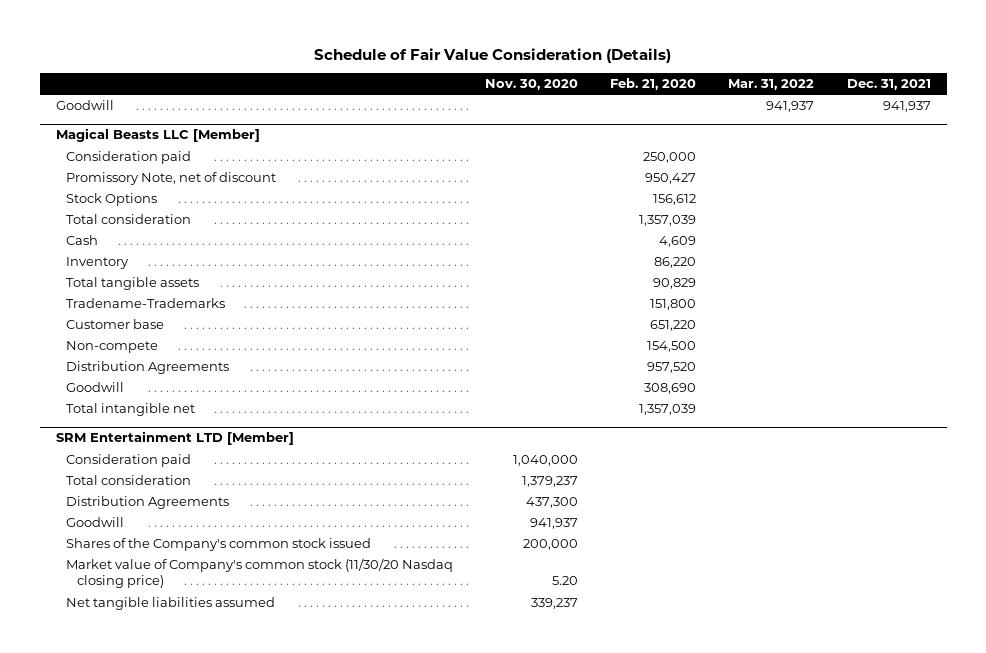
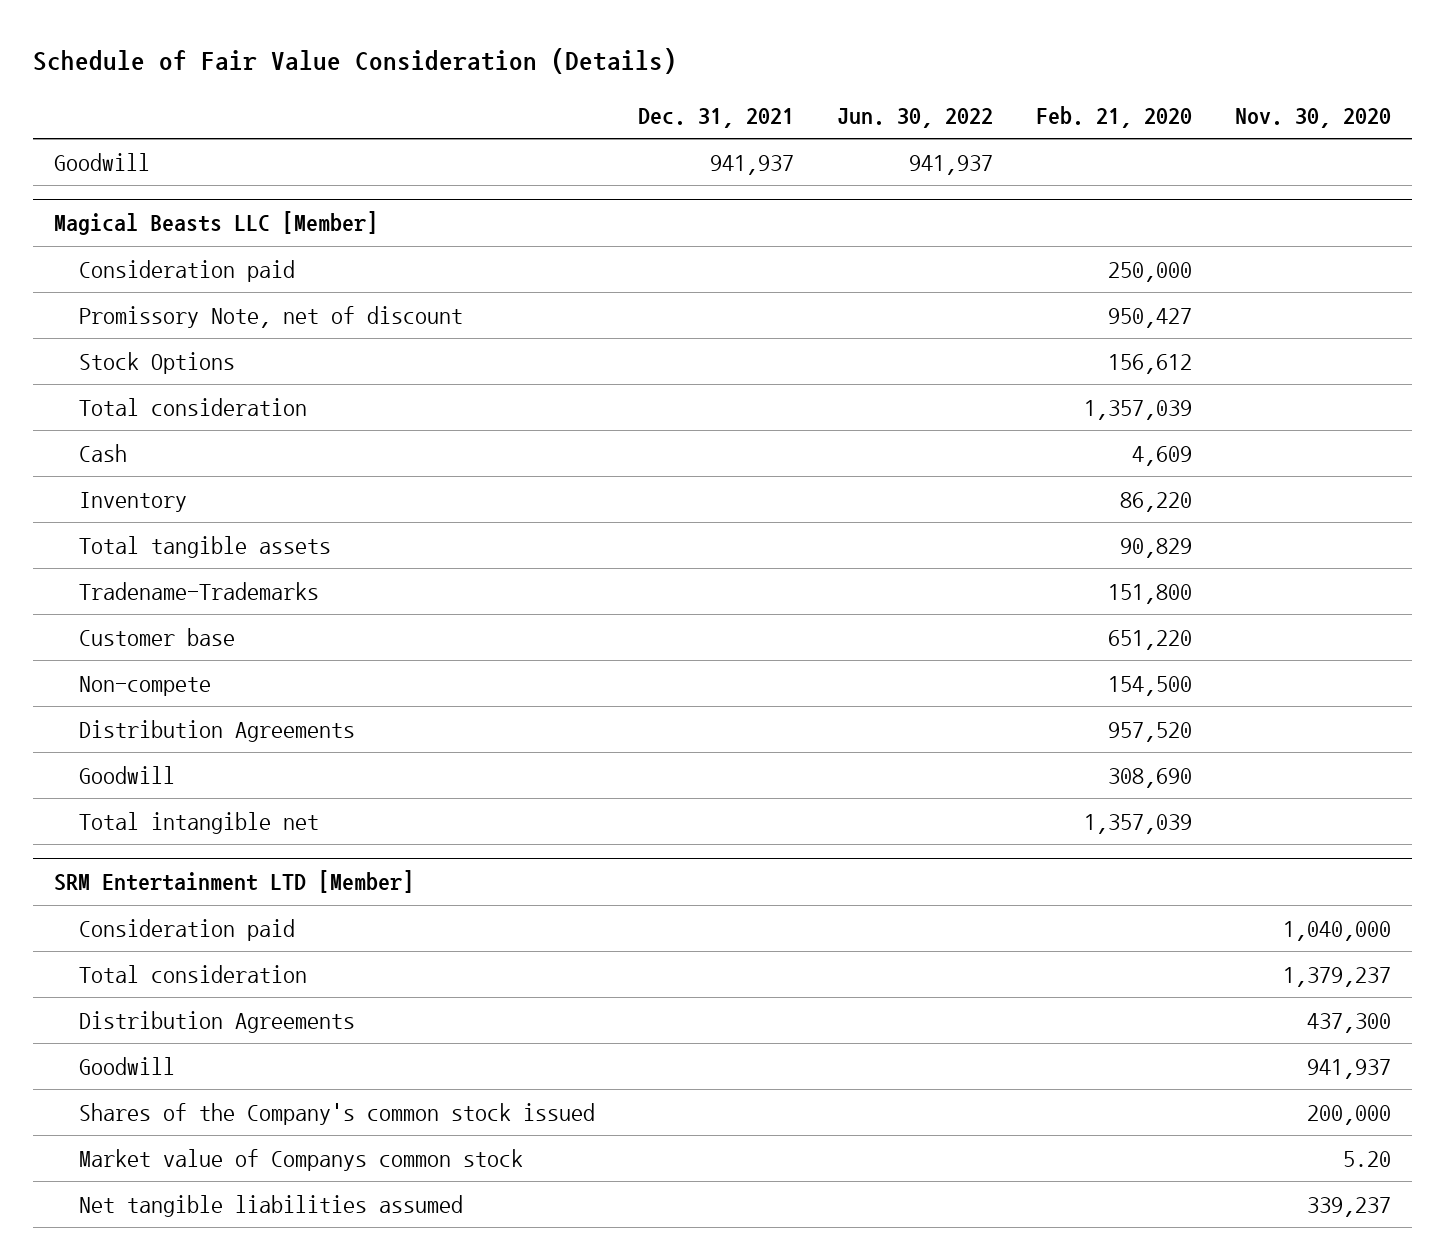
[728,78,815,90] Mar. 31, 2022 -> none
none -> [836,107,993,128] Jun. 30, 2022
[66,558,454,589] Market value of Company's common stock (11/30/20 Nasdaq closing price) -> [79,1148,524,1171] Market value of Companys common stock

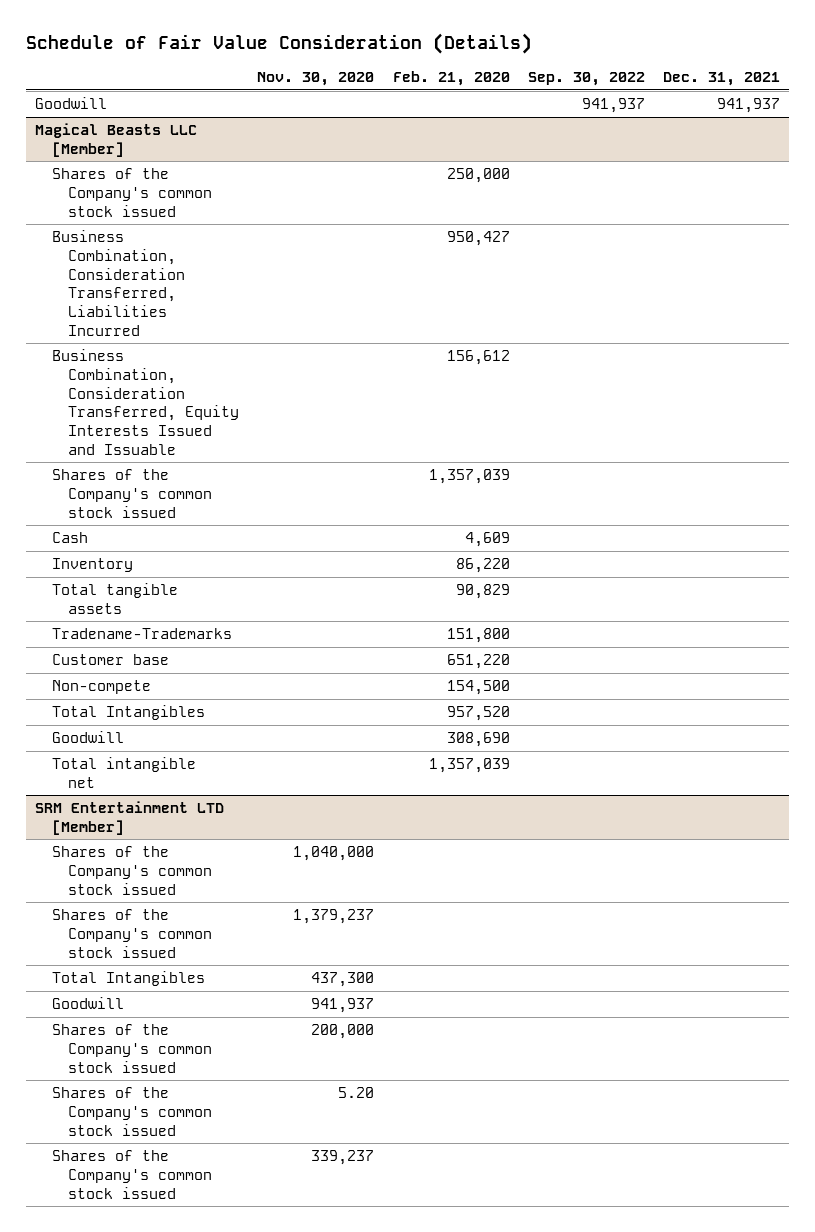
[836,107,993,128] Jun. 30, 2022 -> none
none -> [527,72,645,87] Sep. 30, 2022
[79,259,296,282] Consideration paid -> [51,168,213,217] Shares of the Company's common stock issued
[79,305,464,328] Promissory Note, net of discount -> [51,230,186,336] Business Combination, Consideration Transferred, Liabilities Incurred
[79,351,236,374] Stock Options -> [51,349,240,455] Business Combination, Consideration Transferred, Equity Interests Issued and Issuable
[79,397,308,416] Total consideration -> [51,469,213,518] Shares of the Company's common stock issued
[79,719,356,742] Distribution Agreements -> [51,705,205,721] Total Intangibles
[79,918,296,941] Consideration paid -> [51,846,213,895] Shares of the Company's common stock issued
[79,964,308,983] Total consideration -> [51,909,213,958] Shares of the Company's common stock issued
[79,1010,356,1033] Distribution Agreements -> [51,971,205,987] Total Intangibles
[79,1148,524,1171] Market value of Companys common stock -> [51,1087,213,1136] Shares of the Company's common stock issued
[79,1194,464,1217] Net tangible liabilities assumed -> [51,1150,213,1199] Shares of the Company's common stock issued

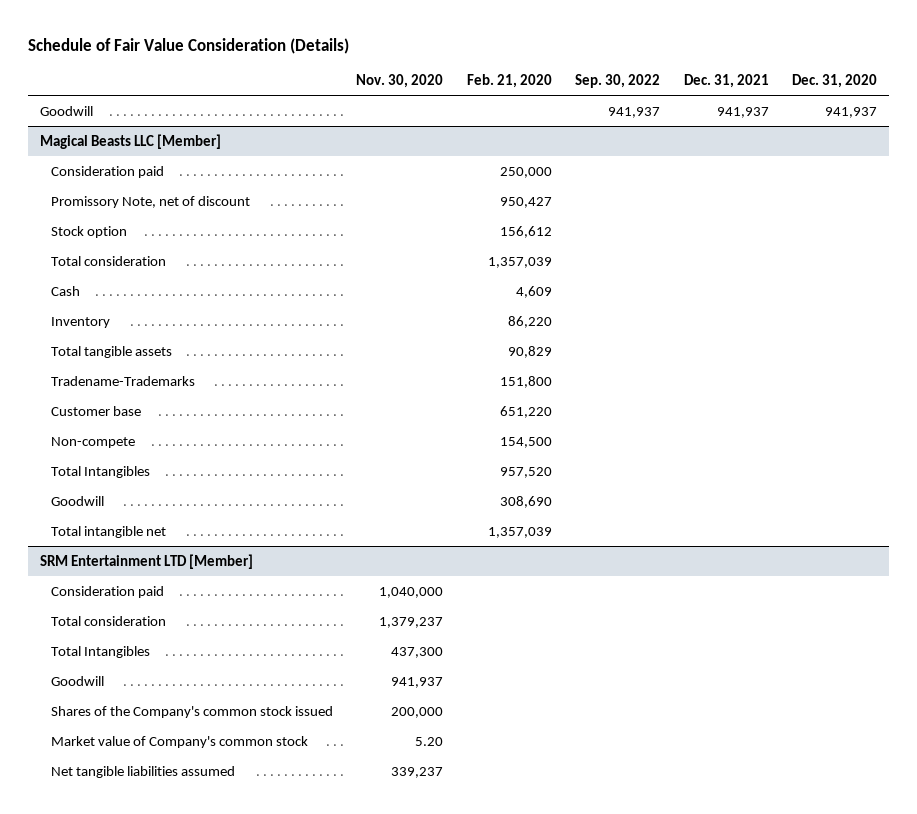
none -> [792,74,878,89] Dec. 31, 2020
[51,168,213,217] Shares of the Company's common stock issued -> [50,165,164,178] Consideration paid
[51,230,186,336] Business Combination, Consideration Transferred, Liabilities Incurred -> [50,195,250,208] Promissory Note, net of discount
[51,349,240,455] Business Combination, Consideration Transferred, Equity Interests Issued and Issuable -> [50,225,127,238] Stock option
[51,469,213,518] Shares of the Company's common stock issued -> [50,255,166,266] Total consideration
[51,846,213,895] Shares of the Company's common stock issued -> [50,585,164,598] Consideration paid
[51,909,213,958] Shares of the Company's common stock issued -> [50,615,166,626] Total consideration
[51,1087,213,1136] Shares of the Company's common stock issued -> [50,735,308,748] Market value of Company's common stock
[51,1150,213,1199] Shares of the Company's common stock issued -> [50,765,235,778] Net tangible liabilities assumed

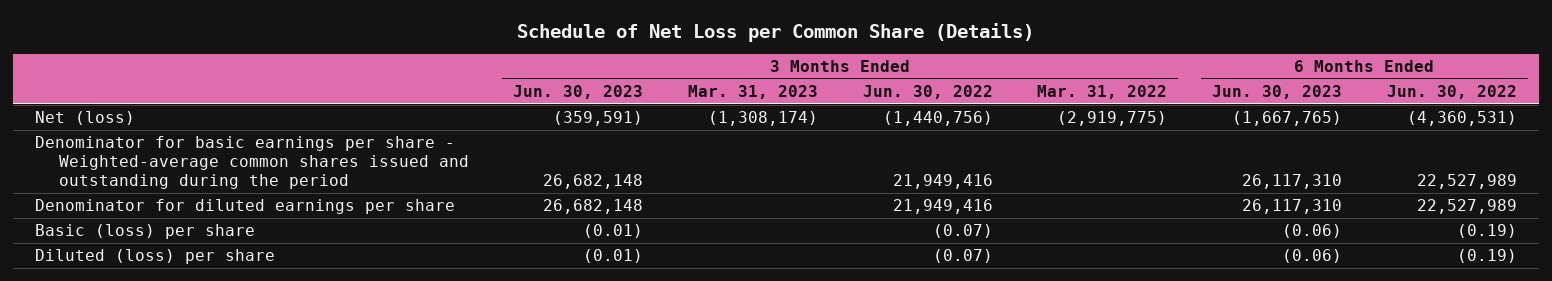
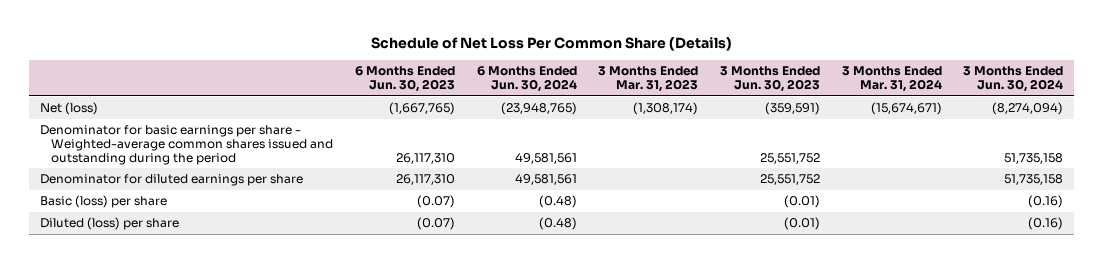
[516,22,1034,42] Schedule of Net Loss per Common Share (Details) -> [370,37,732,52] Schedule of Net Loss Per Common Share (Details)
[862,84,993,99] Jun. 30, 2022 -> none
[1037,84,1168,99] Mar. 31, 2022 -> none
[1386,84,1517,99] Jun. 30, 2022 -> none
none -> [476,66,577,93] 6 Months Ended Jun. 30, 2024
none -> [841,66,942,93] 3 Months Ended Mar. 31, 2024
none -> [963,66,1064,93] 3 Months Ended Jun. 30, 2024
[543,174,644,190] 26,682,148 -> [760,152,821,164] 25,551,752
[543,199,644,215] 26,682,148 -> [760,174,821,186] 25,551,752
[1281,224,1342,239] (0.06) -> [417,195,456,209] (0.07)
[1281,249,1342,264] (0.06) -> [417,217,456,231] (0.07)

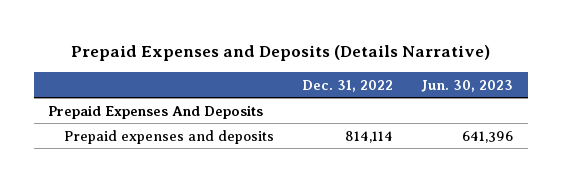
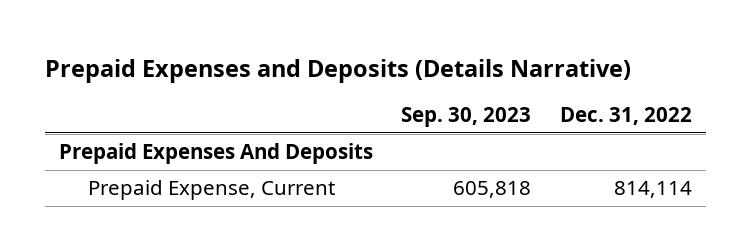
[421,79,514,92] Jun. 30, 2023 -> none
none -> [401,107,532,128] Sep. 30, 2023
[63,129,274,144] Prepaid expenses and deposits -> [88,180,336,201] Prepaid Expense, Current

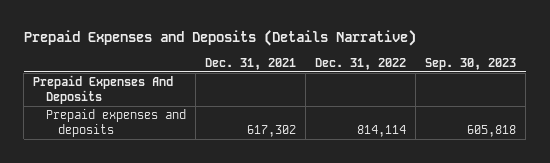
none -> [205,57,297,70] Dec. 31, 2021
[88,180,336,201] Prepaid Expense, Current -> [45,109,186,137] Prepaid expenses and deposits

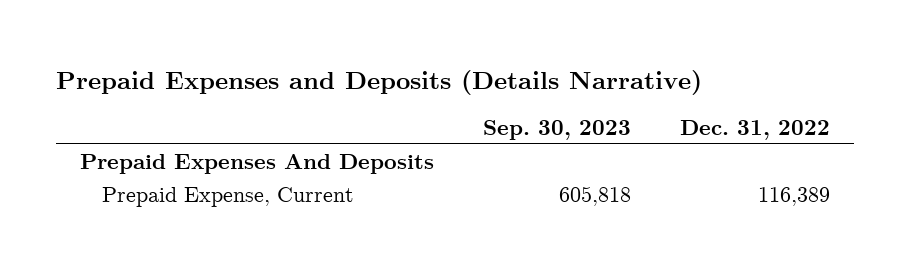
[205,57,297,70] Dec. 31, 2021 -> none
[45,109,186,137] Prepaid expenses and deposits -> none
none -> [101,187,354,208] Prepaid Expense, Current

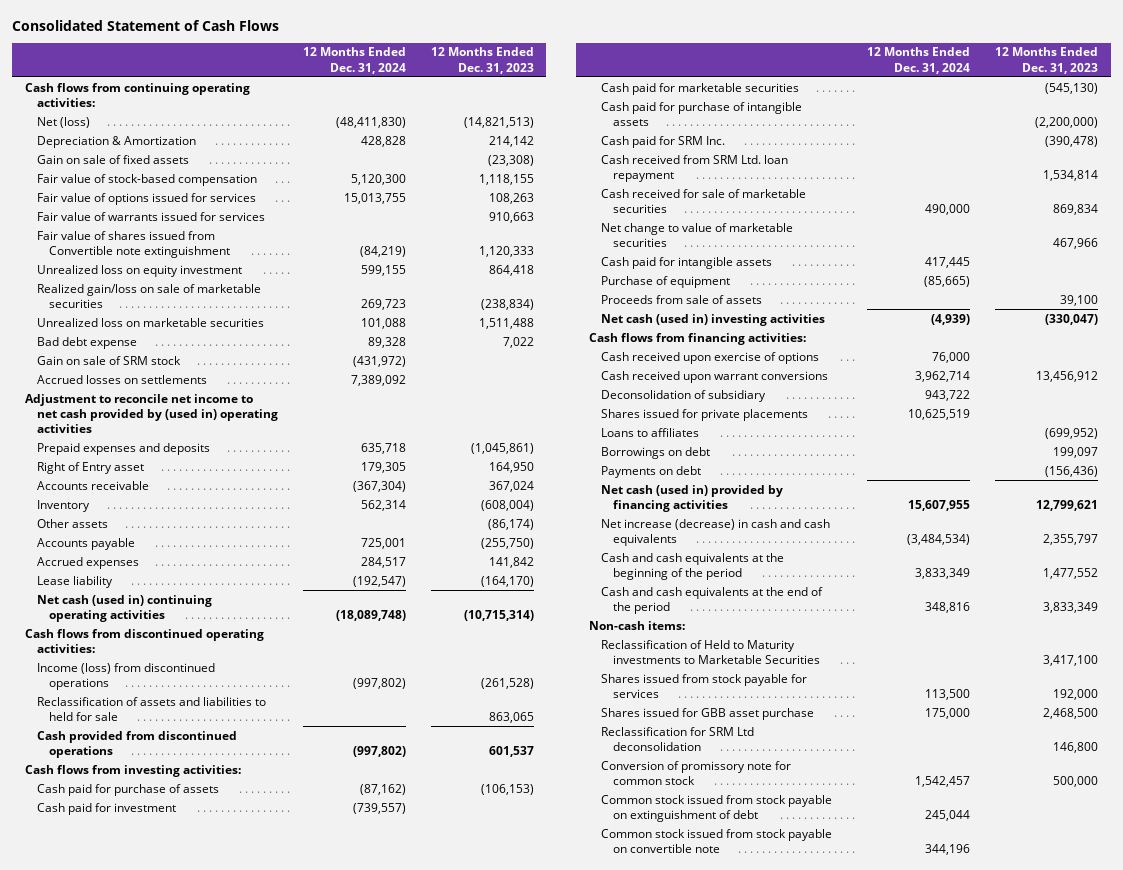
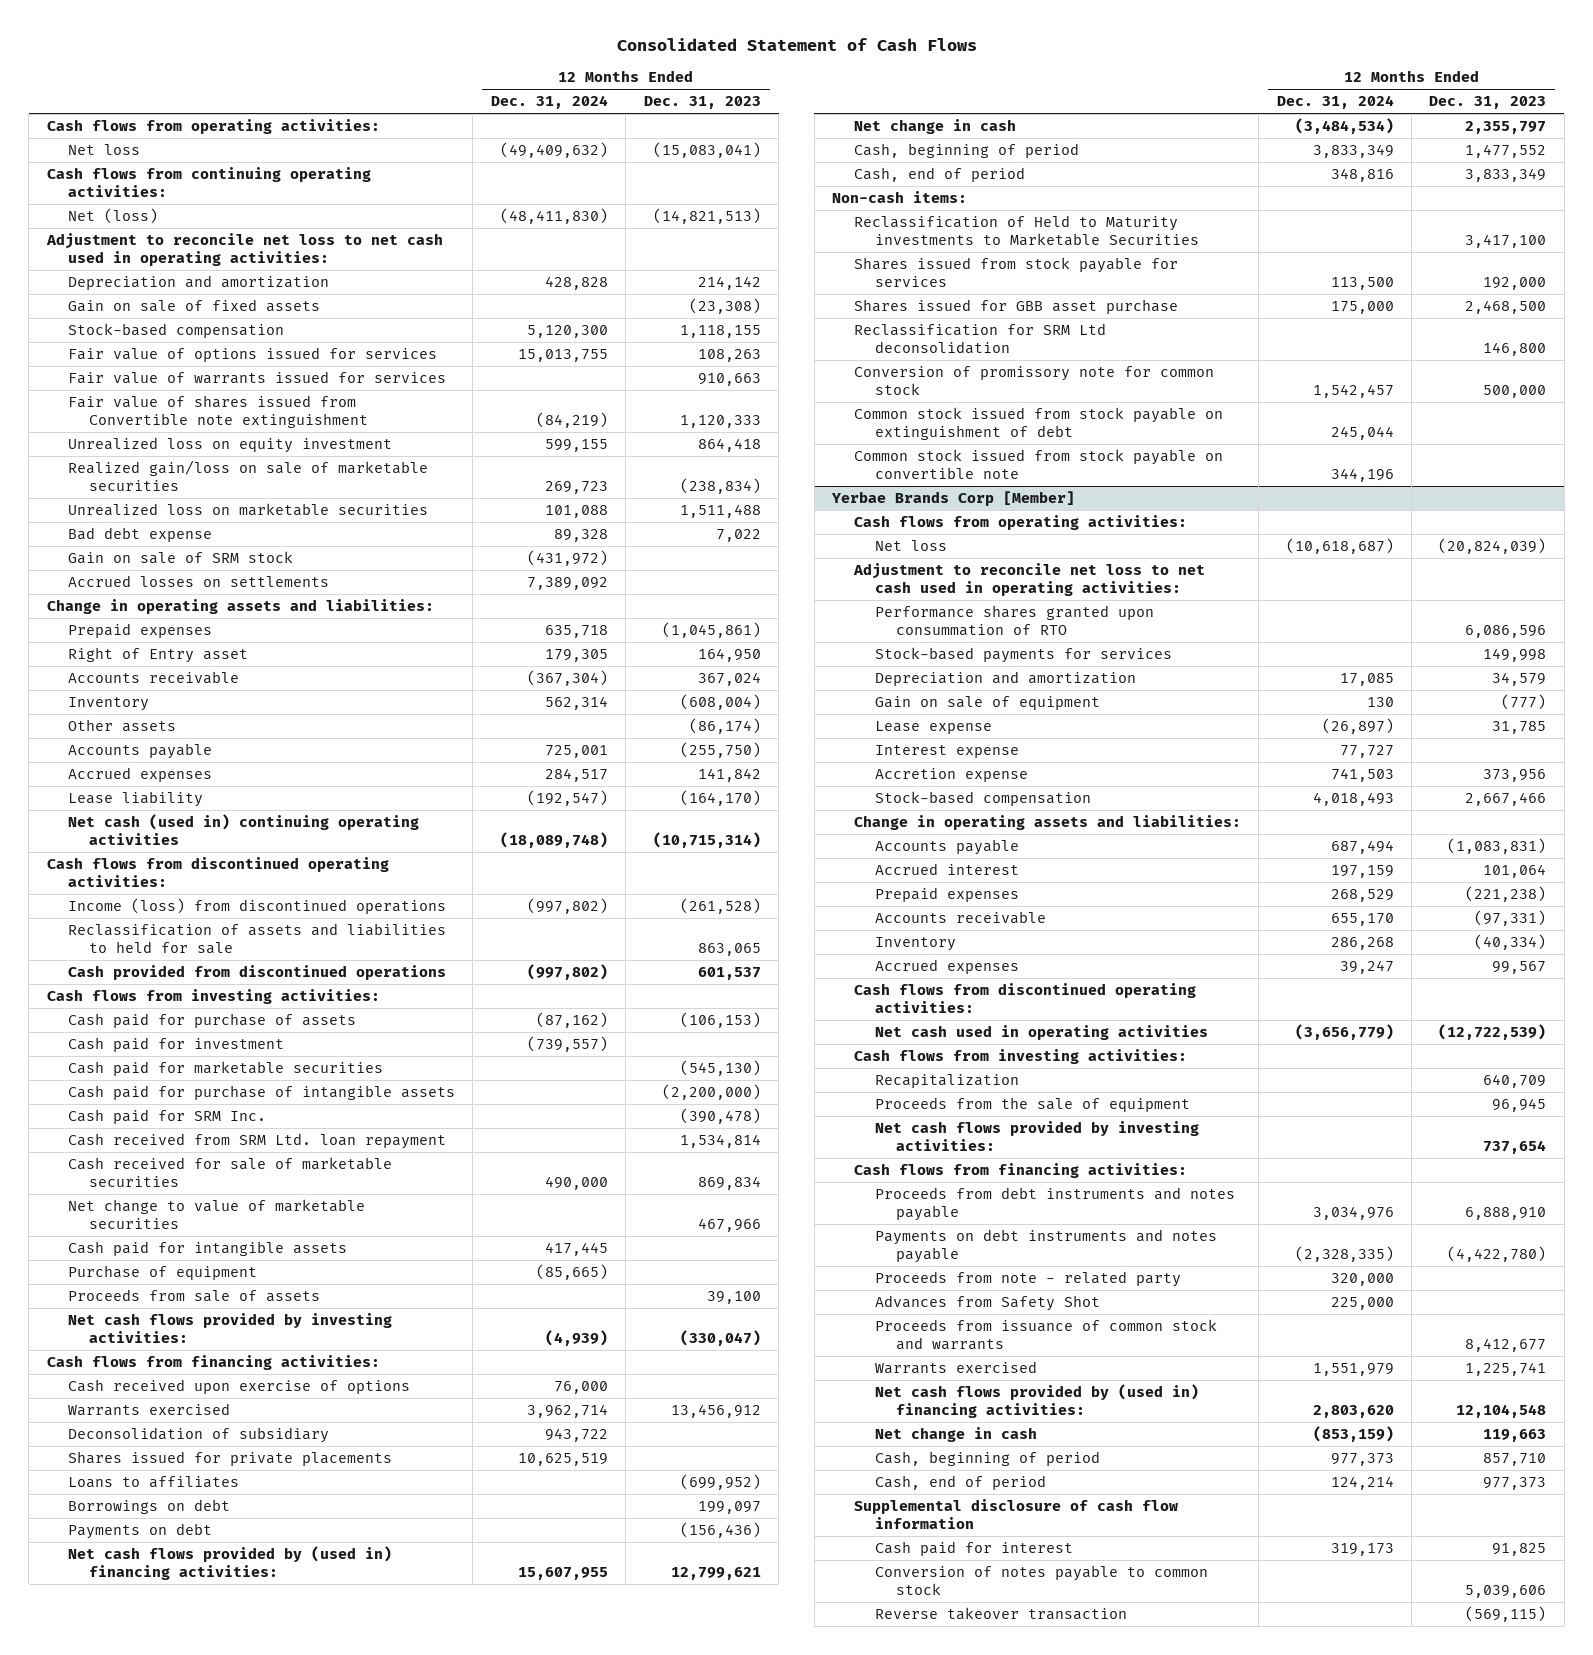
none -> [46,119,380,135] Cash flows from operating activities:
none -> [68,144,141,156] Net loss
none -> [45,233,443,267] Adjustment to reconcile net loss to net cash used in operating activities:
[36,135,196,148] Depreciation & Amortization -> [68,275,330,291] Depreciation and amortization
[36,173,257,186] Fair value of stock-based compensation -> [68,323,285,339] Stock-based compensation
[24,393,278,434] Adjustment to reconcile net income to net cash provided by (used in) operating activities -> none
none -> [46,599,434,615] Change in operating assets and liabilities:
[36,442,210,455] Prepaid expenses and deposits -> [68,623,213,639] Prepaid expenses
[601,313,826,326] Net cash (used in) investing activities -> [68,1313,393,1344] Net cash flows provided by investing activities:
[601,370,829,383] Cash received upon warrant conversions -> [68,1403,231,1417] Warrants exercised
[601,484,784,512] Net cash (used in) provided by financing activities -> [68,1546,393,1581] Net cash flows provided by (used in) financing activities:
[601,518,831,546] Net increase (decrease) in cash and cash equivalents -> [853,119,1016,135] Net change in cash
[601,552,785,580] Cash and cash equivalents at the beginning of the period -> [853,143,1079,159] Cash, beginning of period
[601,586,824,614] Cash and cash equivalents at the end of the period -> [853,167,1025,183] Cash, end of period
none -> [831,491,1076,507] Yerbae Brands Corp [Member]
none -> [853,515,1187,531] Cash flows from operating activities:
none -> [875,540,948,552] Net loss
none -> [852,563,1205,597] Adjustment to reconcile net loss to net cash used in operating activities:
none -> [875,605,1155,637] Performance shares granted upon consummation of RTO
none -> [875,647,1173,664] Stock-based payments for services
none -> [875,671,1137,687] Depreciation and amortization
none -> [875,696,1101,711] Gain on sale of equipment
none -> [875,721,993,735] Lease expense
none -> [875,745,1020,759] Interest expense
none -> [875,768,1029,783] Accretion expense
none -> [875,791,1092,807] Stock-based compensation
none -> [853,815,1241,831] Change in operating assets and liabilities:
none -> [875,839,1020,856] Accounts payable
none -> [875,863,1020,876] Accrued interest
none -> [875,887,1020,903] Prepaid expenses
none -> [875,911,1047,925] Accounts receivable
none -> [875,937,957,952] Inventory
none -> [875,959,1020,975] Accrued expenses
none -> [853,983,1196,1014] Cash flows from discontinued operating activities:
none -> [875,1025,1209,1041] Net cash used in operating activities
none -> [853,1049,1187,1065] Cash flows from investing activities:
none -> [875,1074,1020,1089] Recapitalization
none -> [875,1097,1191,1113] Proceeds from the sale of equipment
none -> [875,1121,1200,1152] Net cash flows provided by investing activities:
none -> [853,1163,1187,1179] Cash flows from financing activities:
none -> [875,1187,1236,1222] Proceeds from debt instruments and notes payable
none -> [875,1229,1218,1264] Payments on debt instruments and notes payable
none -> [875,1271,1182,1288] Proceeds from note - related party
none -> [875,1295,1101,1312] Advances from Safety Shot
none -> [875,1319,1218,1351] Proceeds from issuance of common stock and warrants
none -> [875,1361,1038,1375] Warrants exercised
none -> [875,1384,1200,1419] Net cash flows provided by (used in) financing activities:
none -> [875,1427,1038,1443] Net change in cash
none -> [875,1451,1101,1467] Cash, beginning of period
none -> [875,1475,1047,1491] Cash, end of period
none -> [853,1499,1178,1530] Supplemental disclosure of cash flow information
none -> [875,1541,1074,1557] Cash paid for interest
none -> [875,1565,1209,1596] Conversion of notes payable to common stock
none -> [875,1607,1128,1621] Reverse takeover transaction

